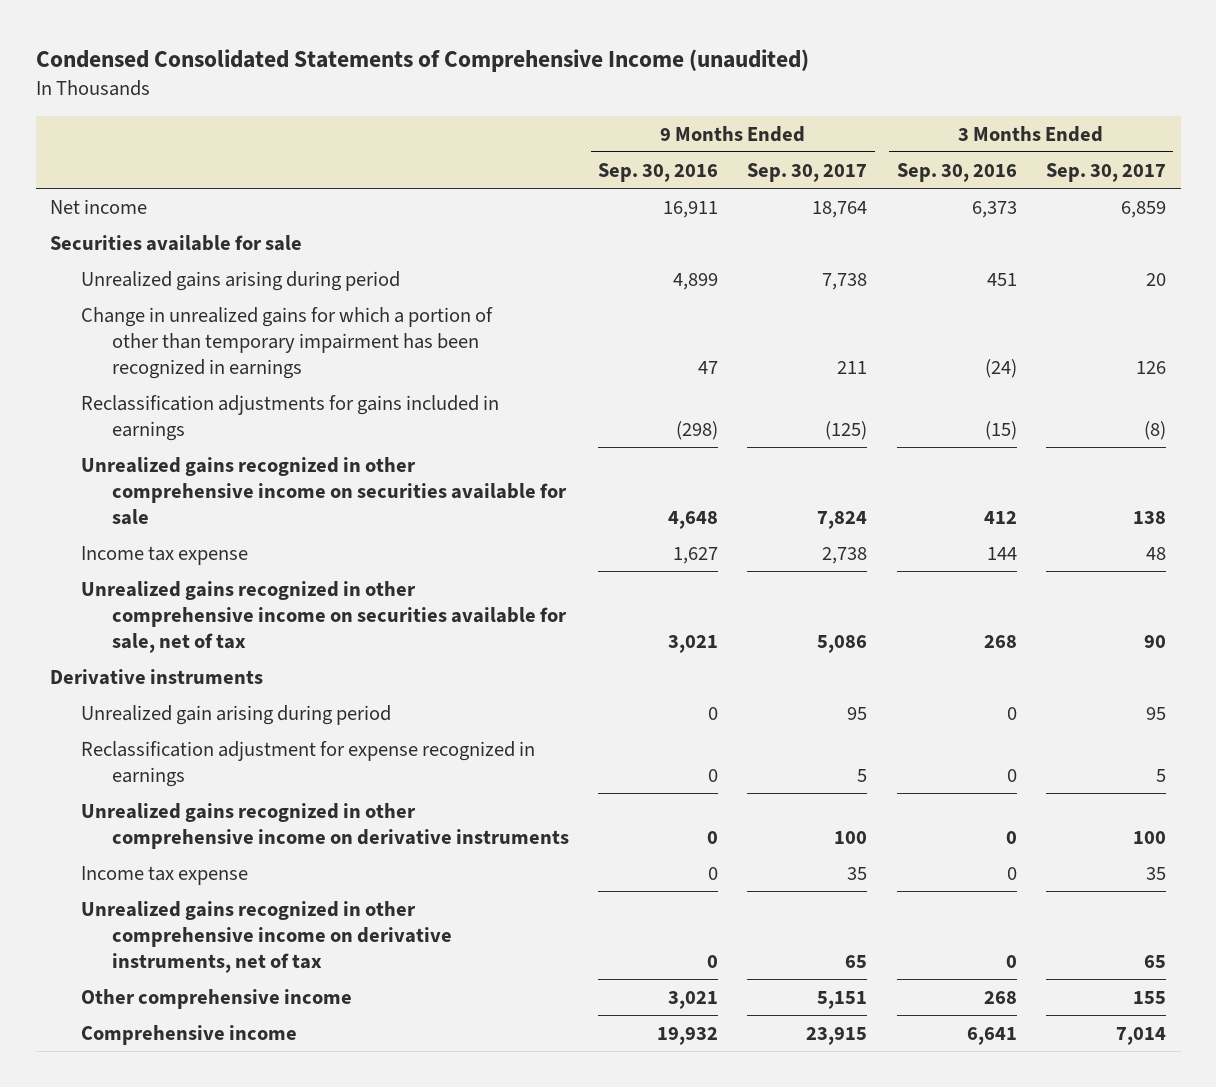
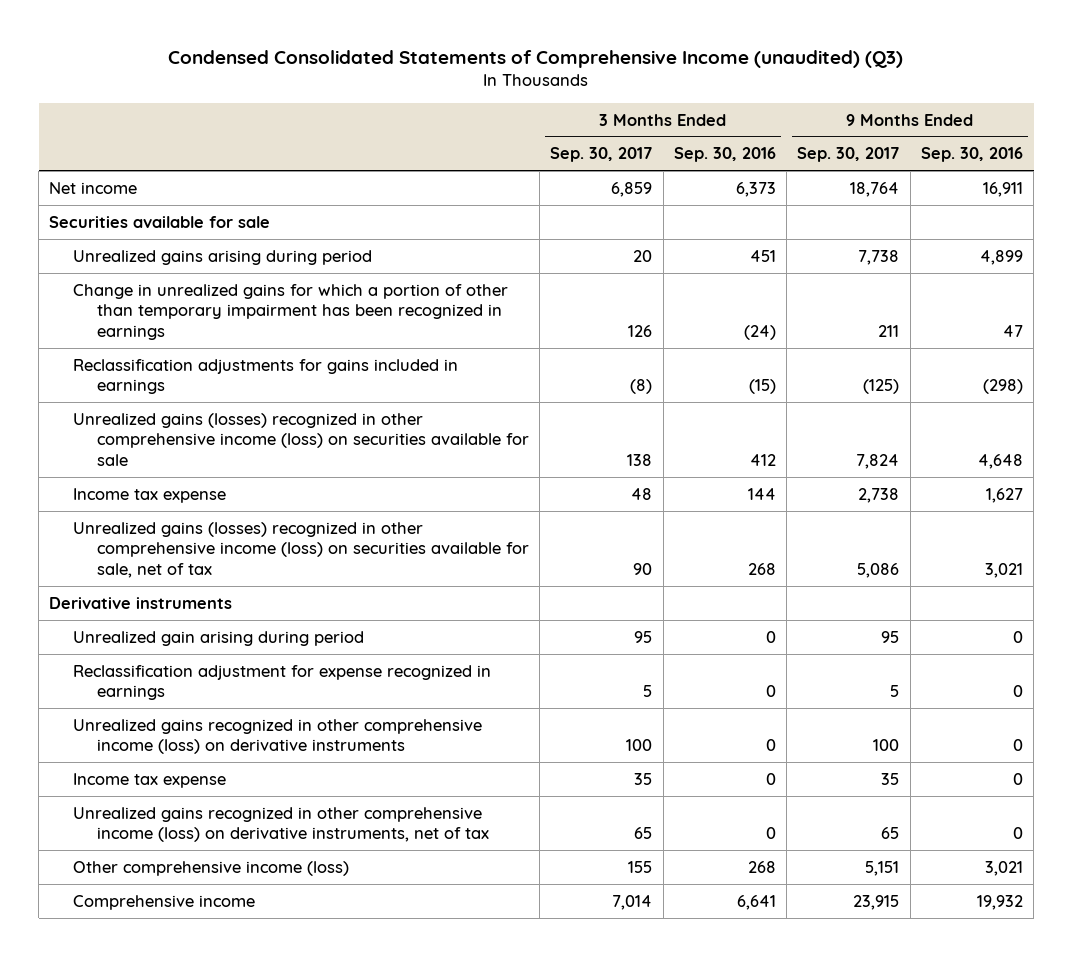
[35,49,809,73] Condensed Consolidated Statements of Comprehensive Income (unaudited) -> [168,50,904,69] Condensed Consolidated Statements of Comprehensive Income (unaudited) (Q3)
[81,456,567,525] Unrealized gains recognized in other comprehensive income on securities available for sale -> [73,412,529,467] Unrealized gains (losses) recognized in other comprehensive income (loss) on securities available for sale
[81,580,567,653] Unrealized gains recognized in other comprehensive income on securities available for sale, net of tax -> [73,521,529,579] Unrealized gains (losses) recognized in other comprehensive income (loss) on securities available for sale, net of tax
[81,802,569,849] Unrealized gains recognized in other comprehensive income on derivative instruments -> [73,718,483,755] Unrealized gains recognized in other comprehensive income (loss) on derivative instruments
[81,900,452,973] Unrealized gains recognized in other comprehensive income on derivative instruments, net of tax -> [73,806,489,843] Unrealized gains recognized in other comprehensive income (loss) on derivative instruments, net of tax
[81,988,353,1009] Other comprehensive income -> [73,860,350,876] Other comprehensive income (loss)

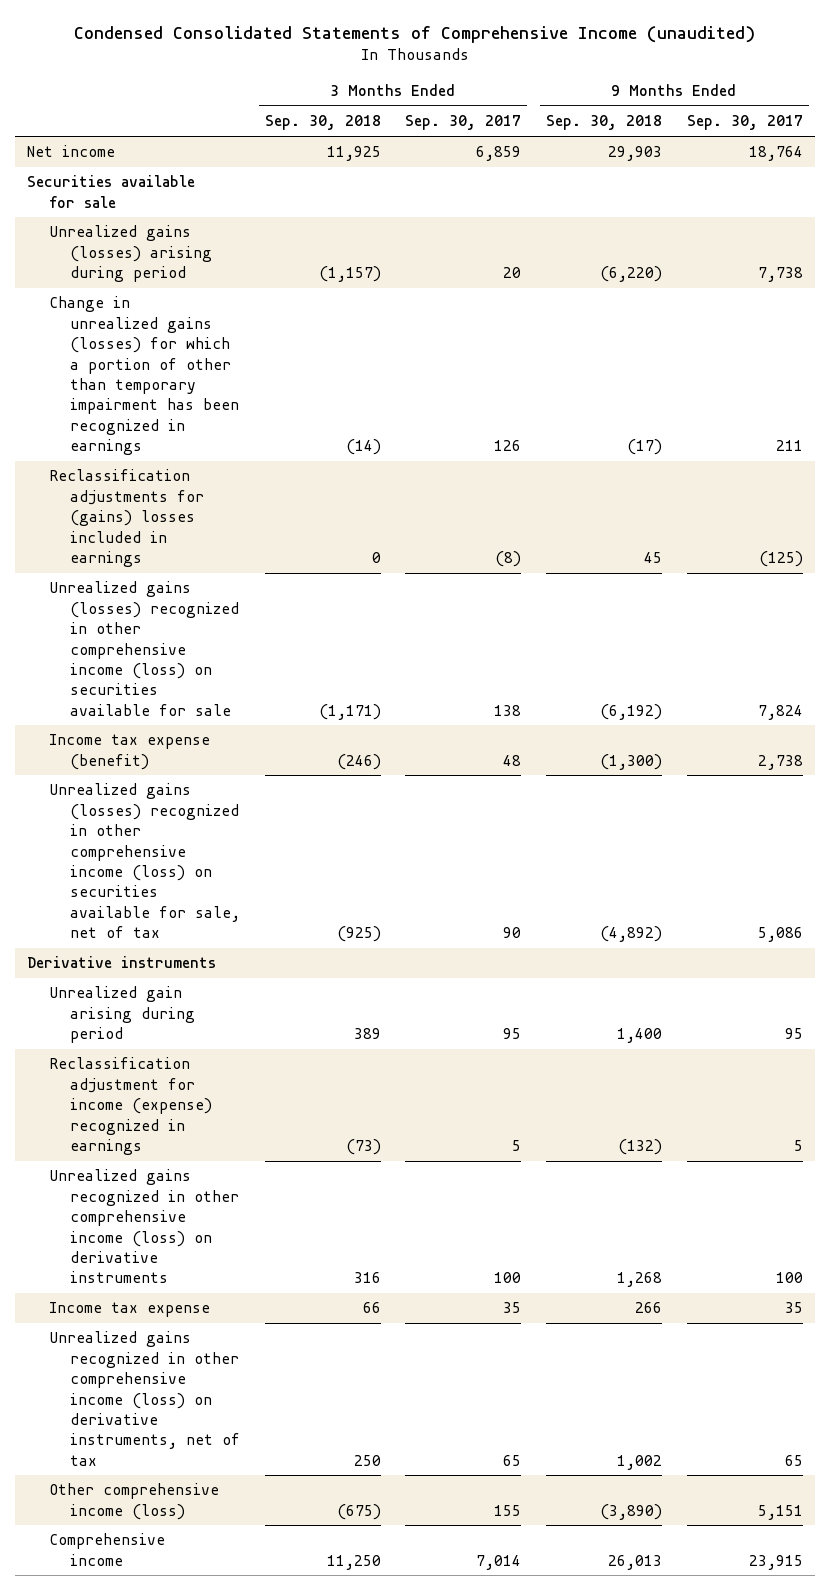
[168,50,904,69] Condensed Consolidated Statements of Comprehensive Income (unaudited) (Q3) -> [73,25,755,43] Condensed Consolidated Statements of Comprehensive Income (unaudited)
[673,147,776,163] Sep. 30, 2016 -> none
[920,147,1023,163] Sep. 30, 2016 -> none
none -> [264,115,381,131] Sep. 30, 2018
none -> [545,115,662,131] Sep. 30, 2018
[73,249,373,265] Unrealized gains arising during period -> [48,225,213,283] Unrealized gains (losses) arising during period
[73,283,509,341] Change in unrealized gains for which a portion of other than temporary impairment has been recognized in earnings -> [48,296,240,456] Change in unrealized gains (losses) for which a portion of other than temporary impairment has been recognized in earnings
[73,358,459,395] Reclassification adjustments for gains included in earnings -> [48,469,205,568] Reclassification adjustments for (gains) losses included in earnings
[73,487,227,503] Income tax expense -> [48,734,210,770] Income tax expense (benefit)
[73,664,492,701] Reclassification adjustment for expense recognized in earnings -> [48,1057,213,1156] Reclassification adjustment for income (expense) recognized in earnings

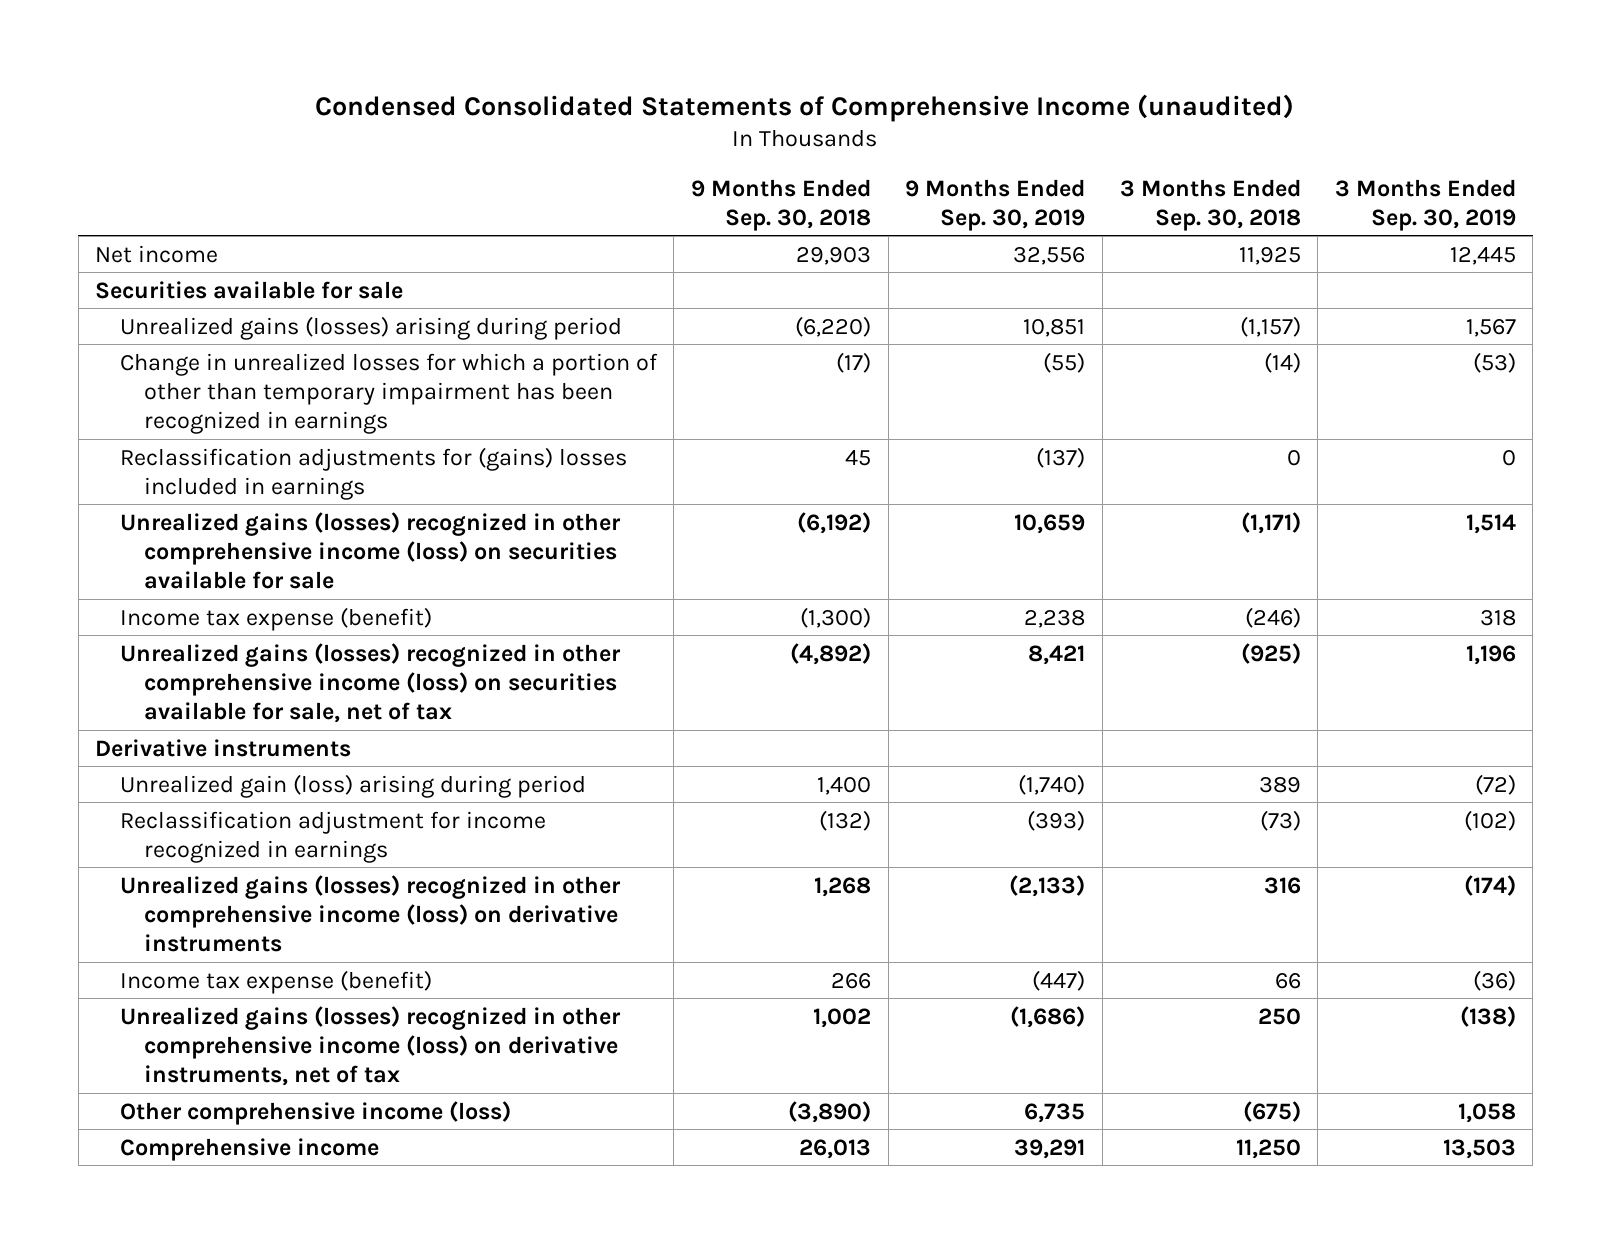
[405,115,522,131] Sep. 30, 2017 -> none
[686,115,803,131] Sep. 30, 2017 -> none
none -> [905,178,1086,231] 9 Months Ended Sep. 30, 2019
none -> [1334,178,1516,231] 3 Months Ended Sep. 30, 2019
[48,296,240,456] Change in unrealized gains (losses) for which a portion of other than temporary impairment has been recognized in earnings -> [119,352,658,434] Change in unrealized losses for which a portion of other than temporary impairment has been recognized in earnings
[48,986,196,1044] Unrealized gain arising during period -> [119,773,586,798] Unrealized gain (loss) arising during period
[48,1057,213,1156] Reclassification adjustment for income (expense) recognized in earnings -> [119,810,546,863] Reclassification adjustment for income recognized in earnings
[48,1169,240,1284] Unrealized gains recognized in other comprehensive income (loss) on derivative instruments -> [119,874,621,952] Unrealized gains (losses) recognized in other comprehensive income (loss) on derivative instruments
[48,1302,210,1318] Income tax expense -> [119,969,432,994] Income tax expense (benefit)
[48,1331,241,1466] Unrealized gains recognized in other comprehensive income (loss) on derivative instruments, net of tax -> [119,1005,621,1086] Unrealized gains (losses) recognized in other comprehensive income (loss) on derivative instruments, net of tax

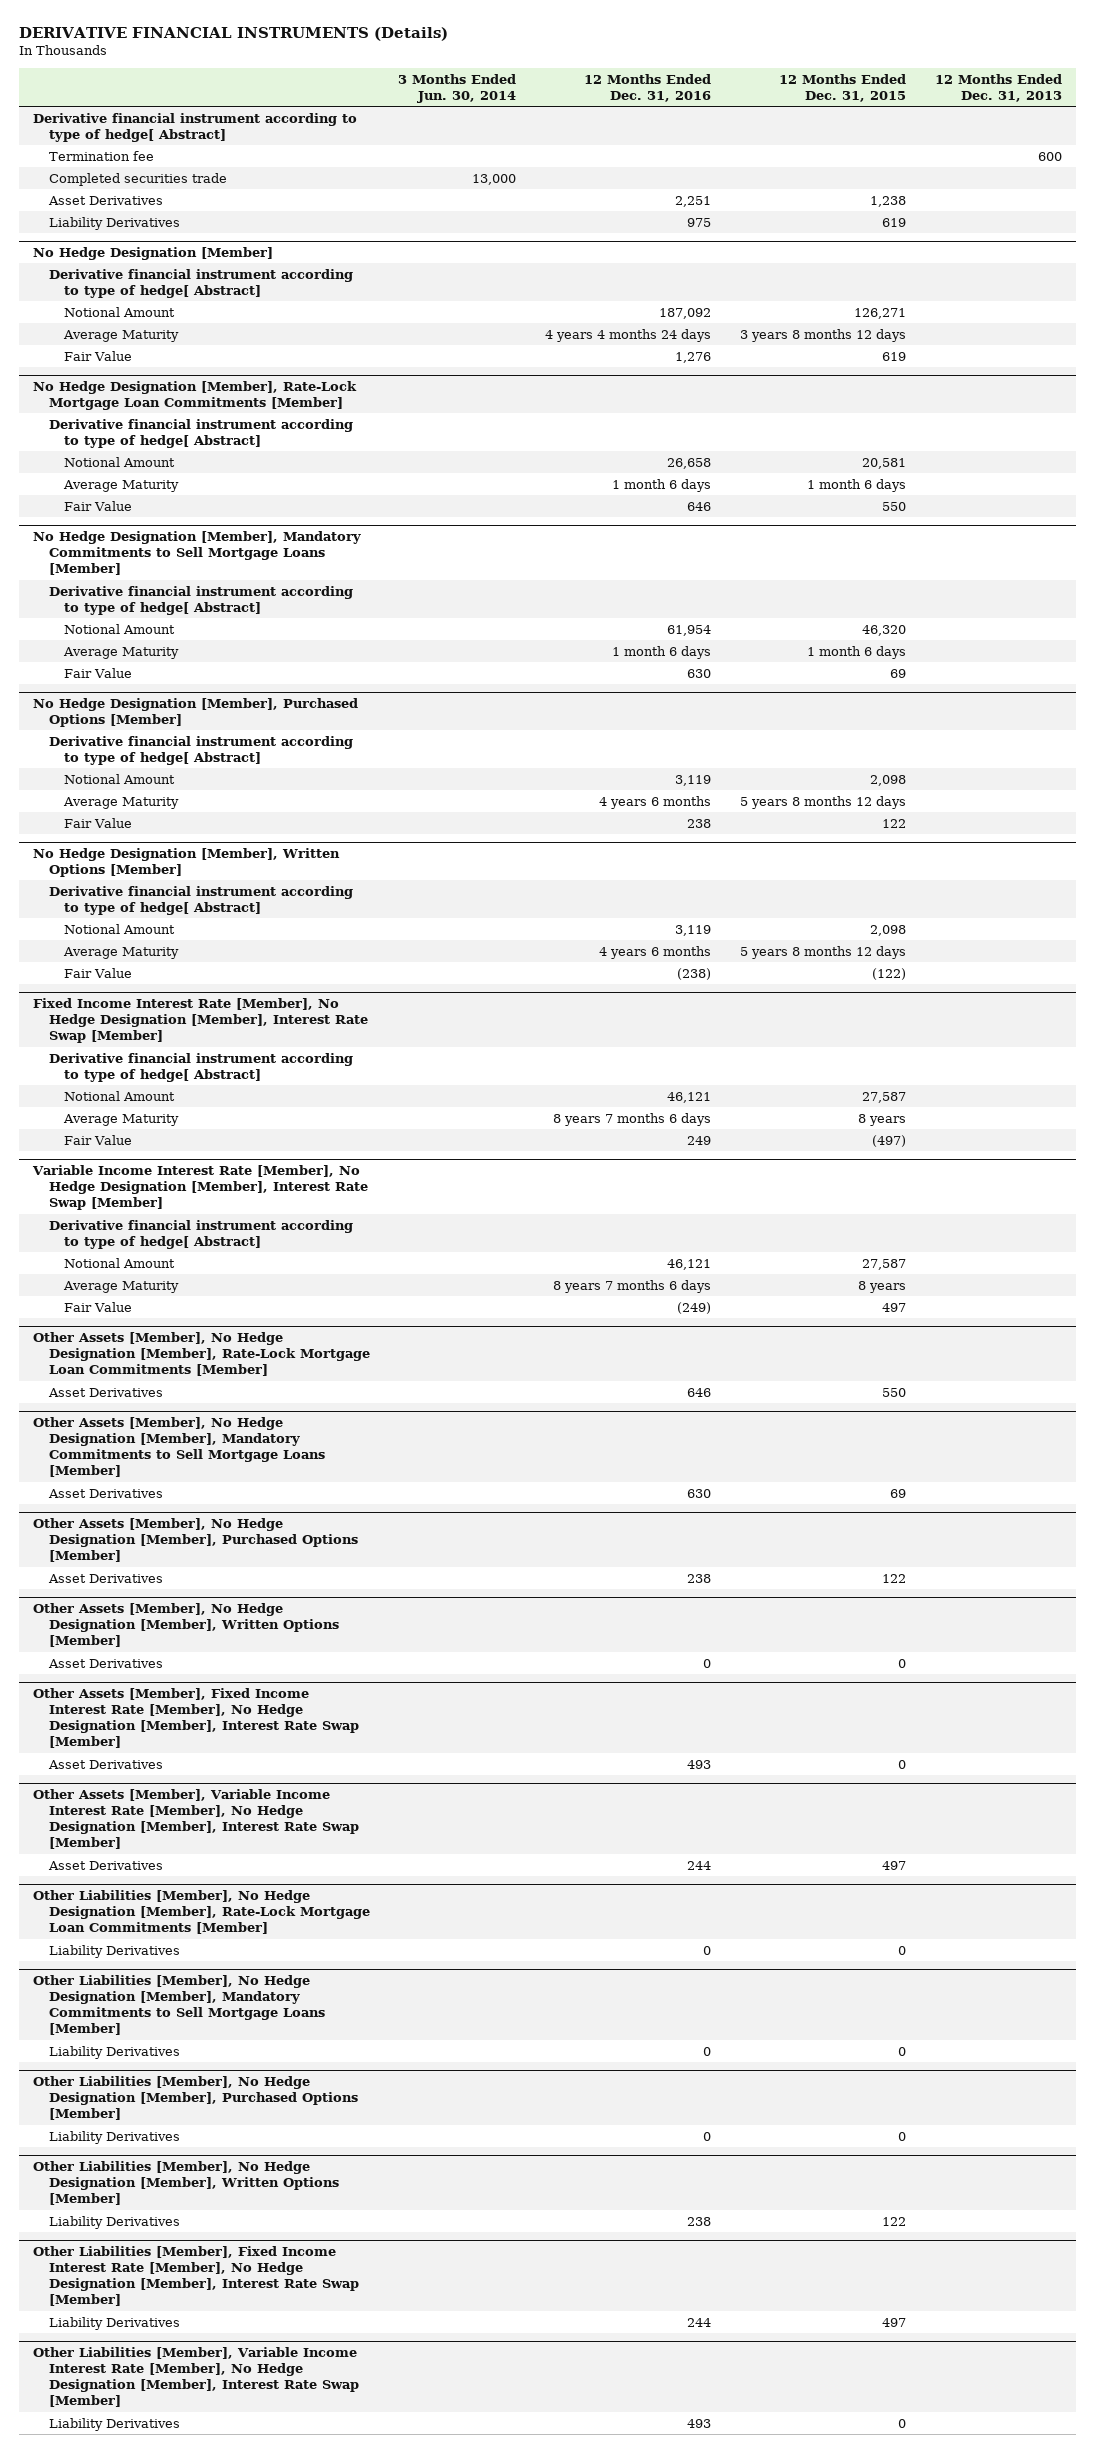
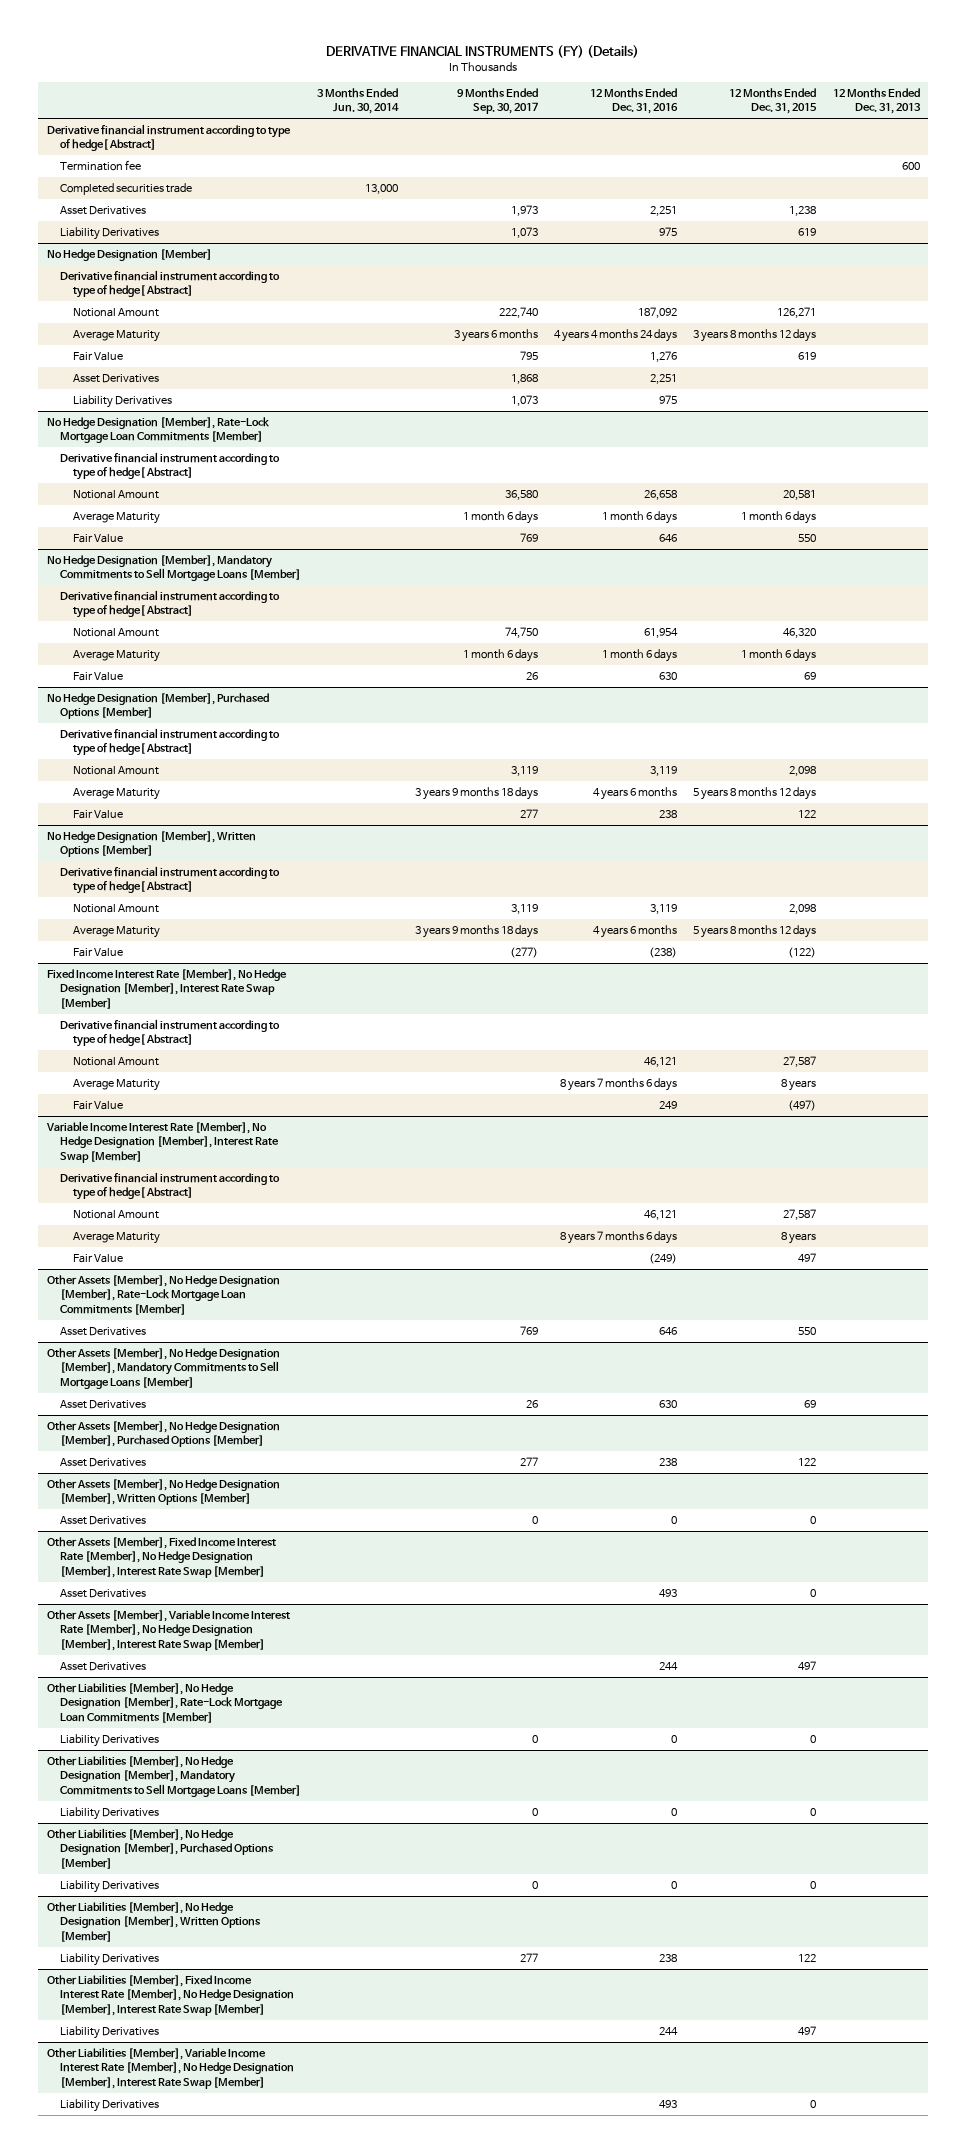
[18,27,448,42] DERIVATIVE FINANCIAL INSTRUMENTS (Details) -> [326,44,640,58] DERIVATIVE FINANCIAL INSTRUMENTS (FY) (Details)
none -> [456,87,538,115] 9 Months Ended Sep. 30, 2017
none -> [73,373,160,383] Asset Derivatives
none -> [73,394,173,408] Liability Derivatives

